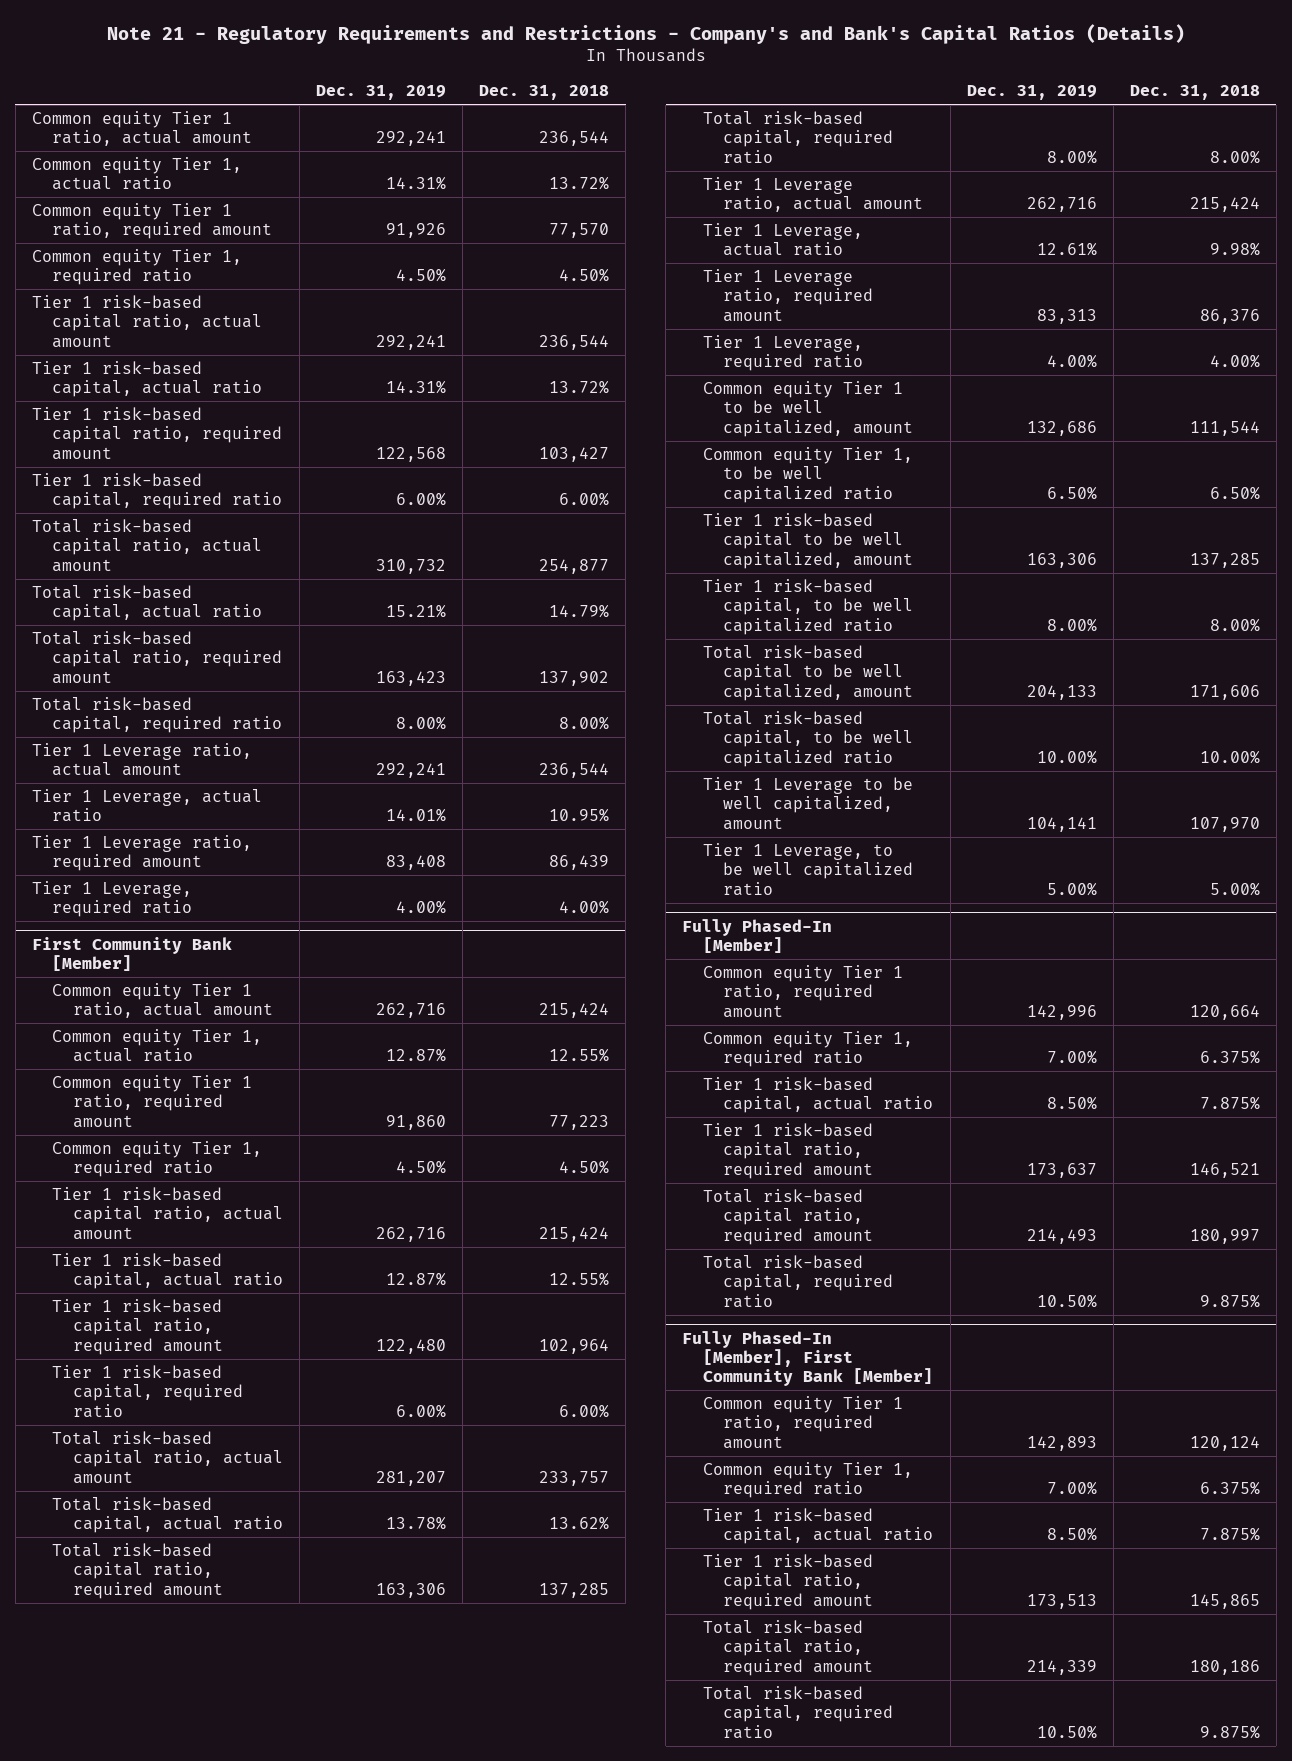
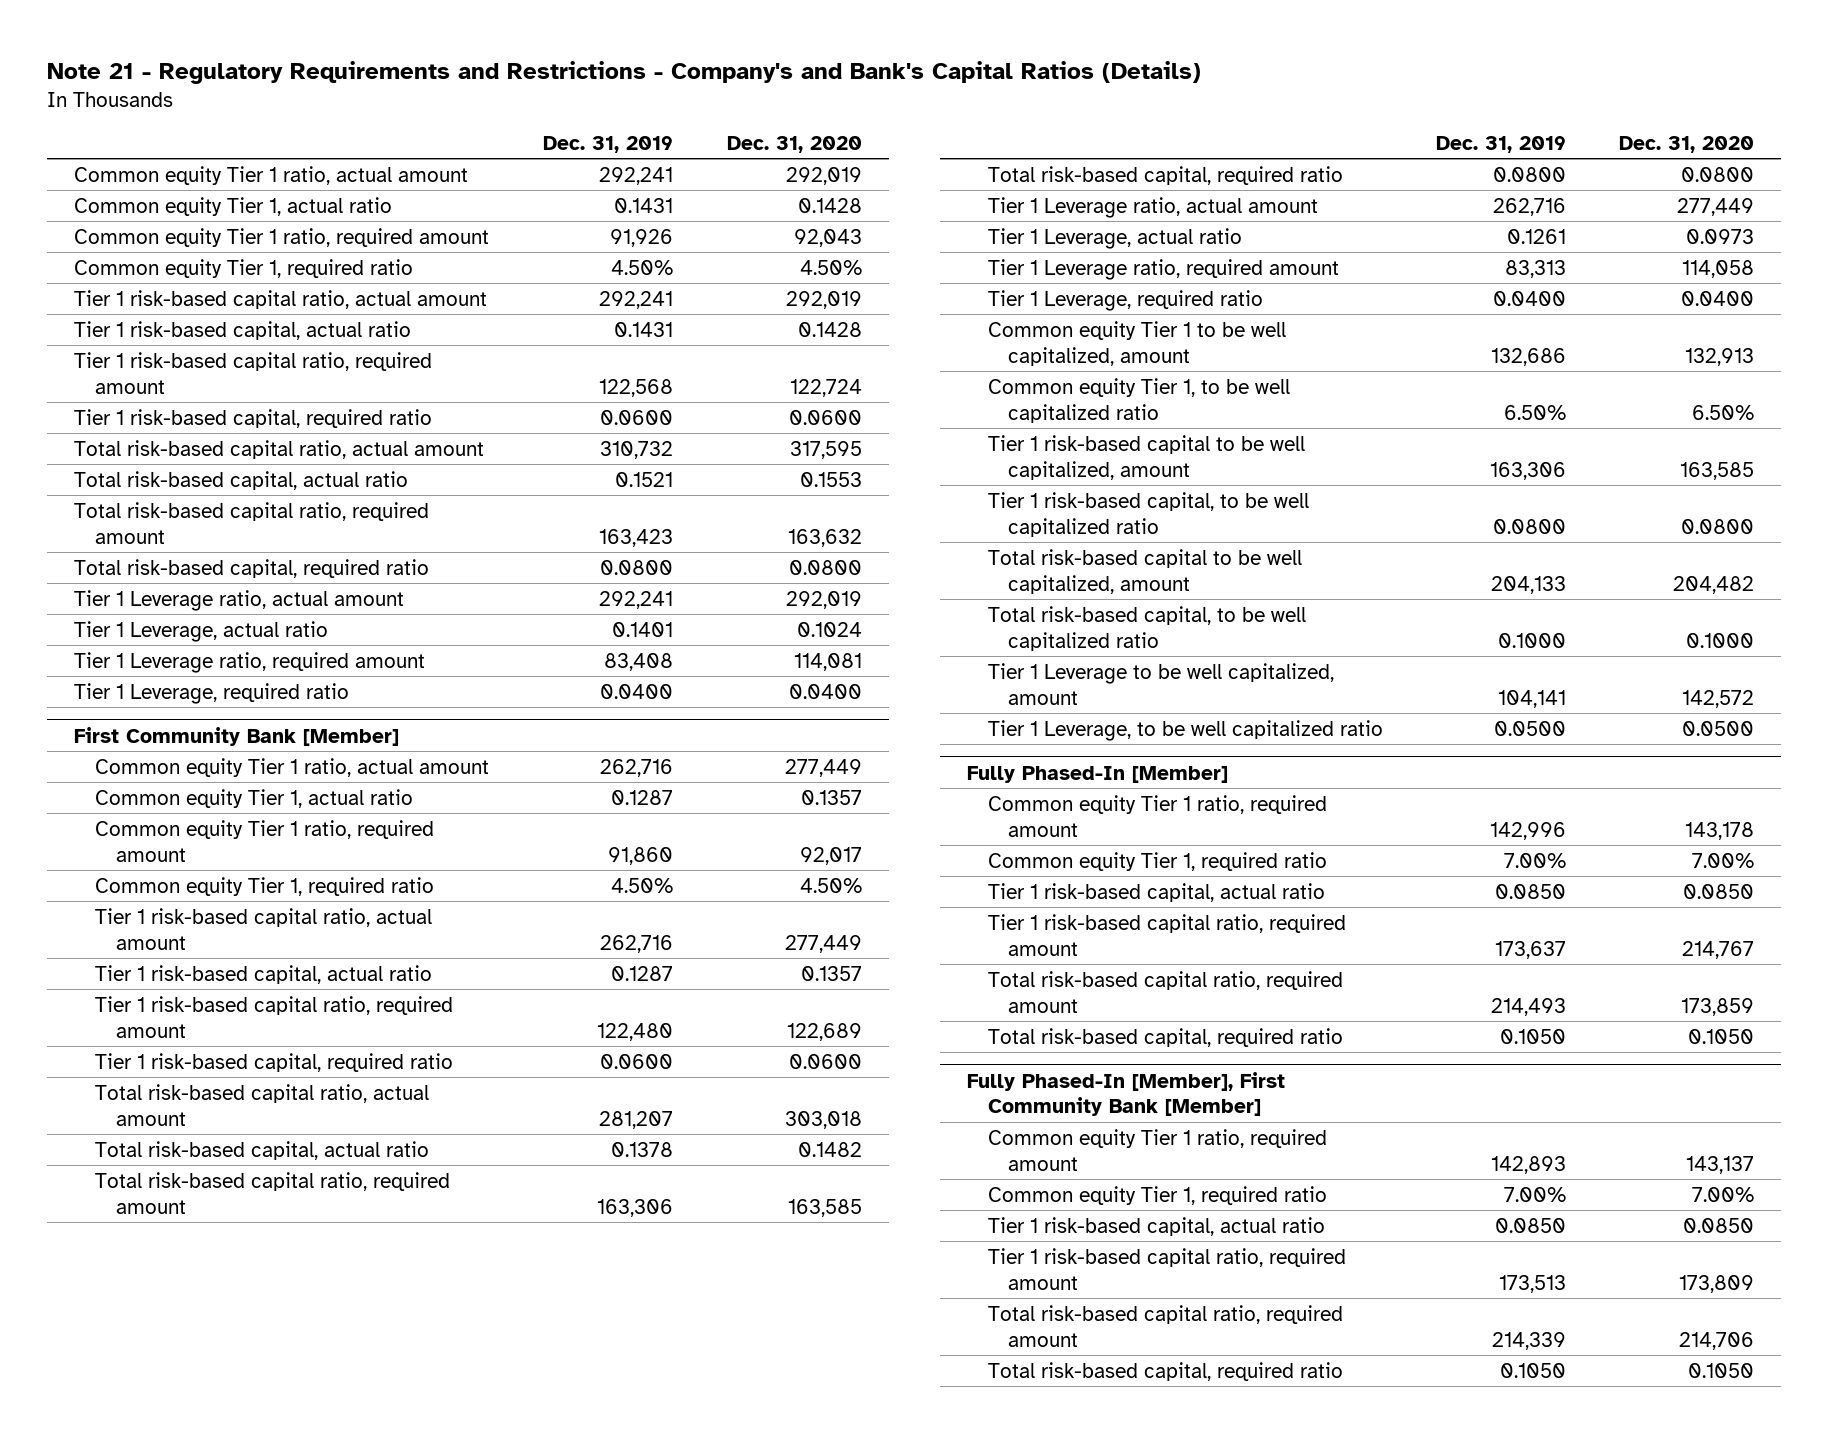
[479,85,610,101] Dec. 31, 2018 -> none
none -> [726,135,862,153] Dec. 31, 2020
[386,176,447,191] 14.31% -> [614,197,674,213] 0.1431
[386,380,447,395] 14.31% -> [614,321,674,337] 0.1431
[396,492,447,507] 6.00% -> [600,409,674,425] 0.0600
[386,604,447,619] 15.21% -> [615,471,674,487] 0.1521
[396,716,447,731] 8.00% -> [600,559,674,575] 0.0800
[386,808,447,823] 14.01% -> [612,621,674,637] 0.1401
[396,900,447,915] 4.00% -> [600,683,674,699] 0.0400
[386,1048,447,1063] 12.87% -> [611,789,674,805] 0.1287
[386,1272,447,1287] 12.87% -> [611,965,674,981] 0.1287
[396,1403,447,1418] 6.00% -> [600,1053,674,1069] 0.0600
[386,1516,447,1531] 13.78% -> [611,1141,674,1157] 0.1378
[1046,149,1097,164] 8.00% -> [1492,166,1566,182] 0.0800
[1036,242,1097,257] 12.61% -> [1506,228,1566,244] 0.1261
[1046,354,1097,369] 4.00% -> [1492,290,1566,306] 0.0400
[1046,617,1097,632] 8.00% -> [1492,518,1566,534] 0.0800
[1036,749,1097,764] 10.00% -> [1497,632,1566,648] 0.1000
[1046,881,1097,896] 5.00% -> [1493,720,1566,736] 0.0500
[1046,1096,1097,1111] 8.50% -> [1494,883,1566,899] 0.0850
[1036,1293,1097,1308] 10.50% -> [1499,1028,1566,1044] 0.1050
[1046,1527,1097,1542] 8.50% -> [1494,1217,1566,1233] 0.0850
[1036,1724,1097,1739] 10.50% -> [1499,1362,1566,1378] 0.1050

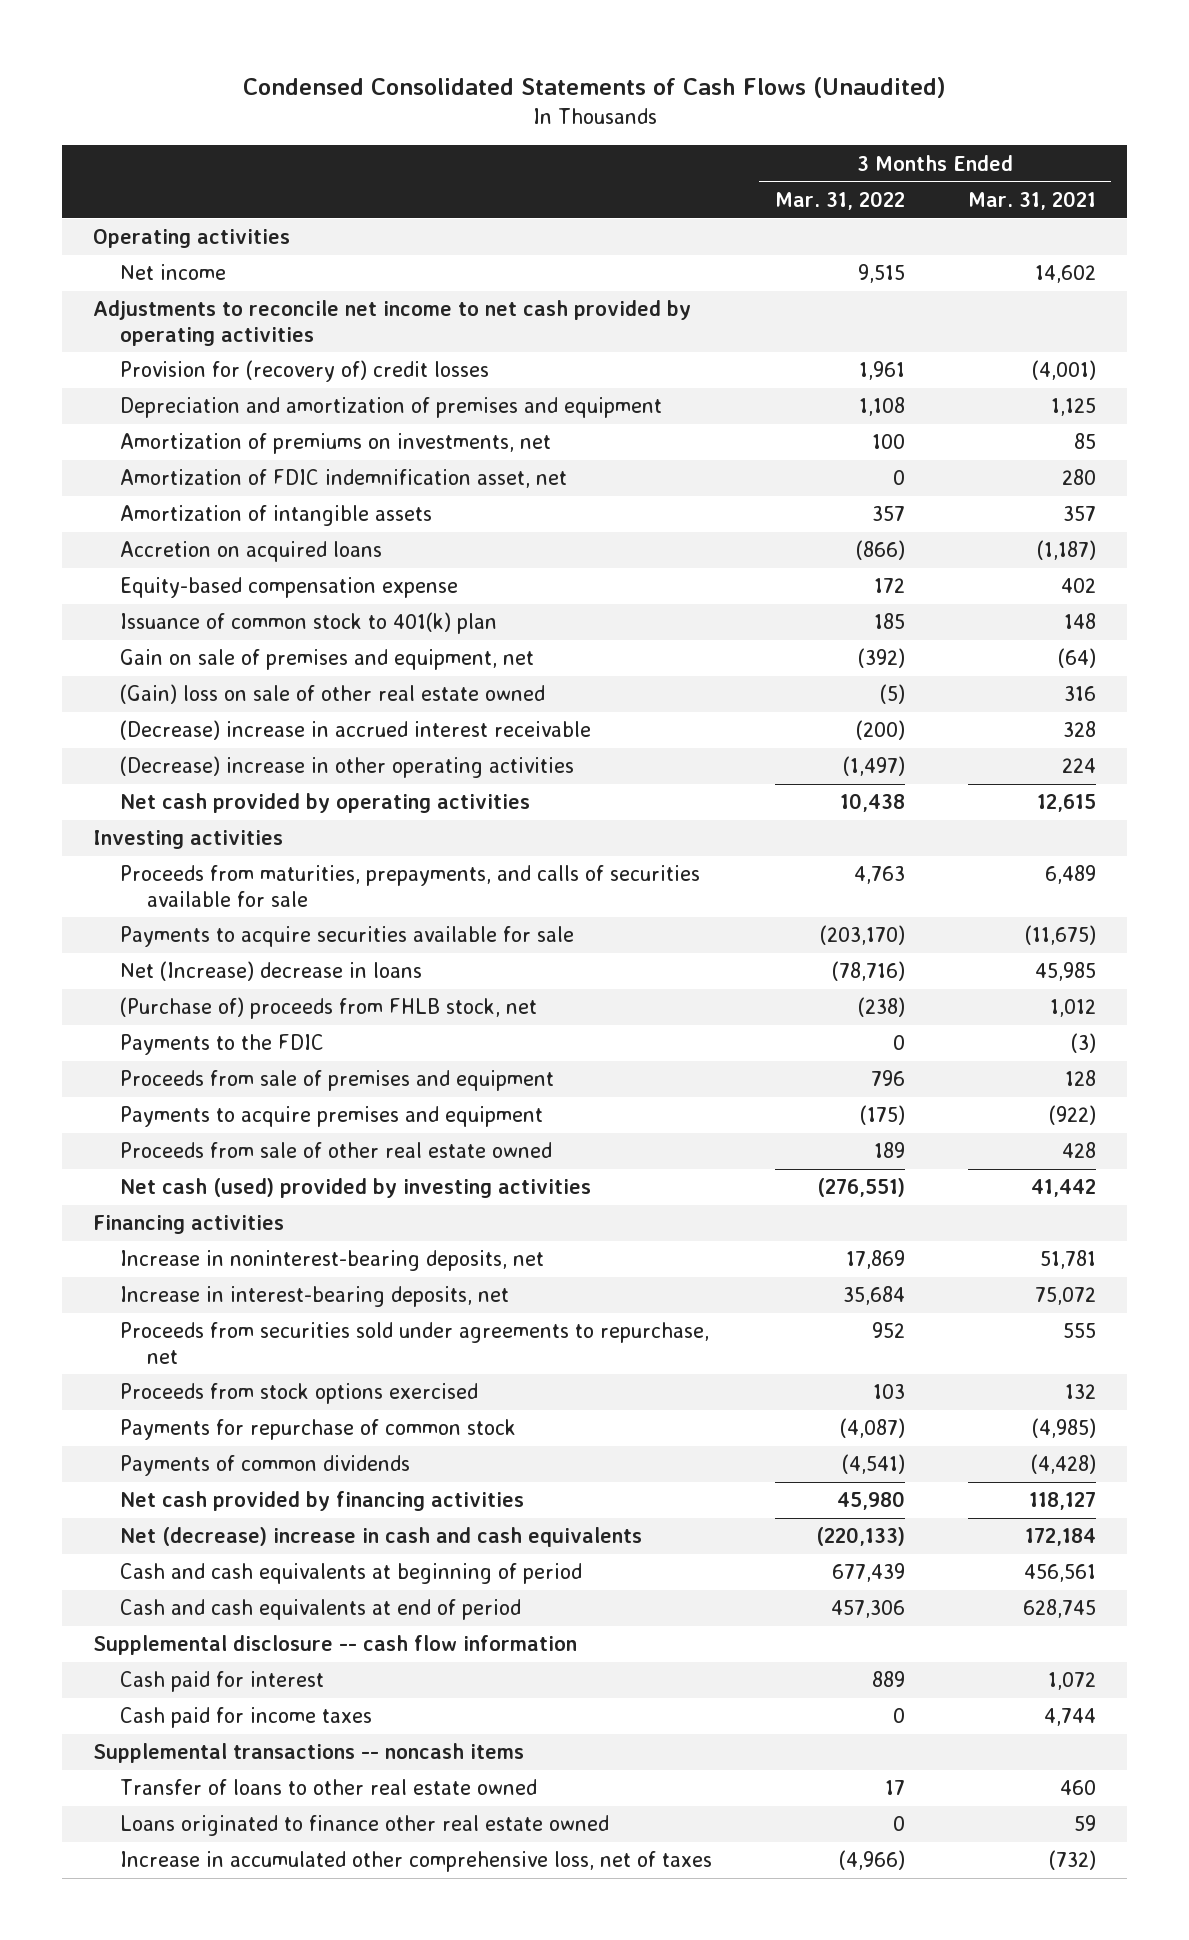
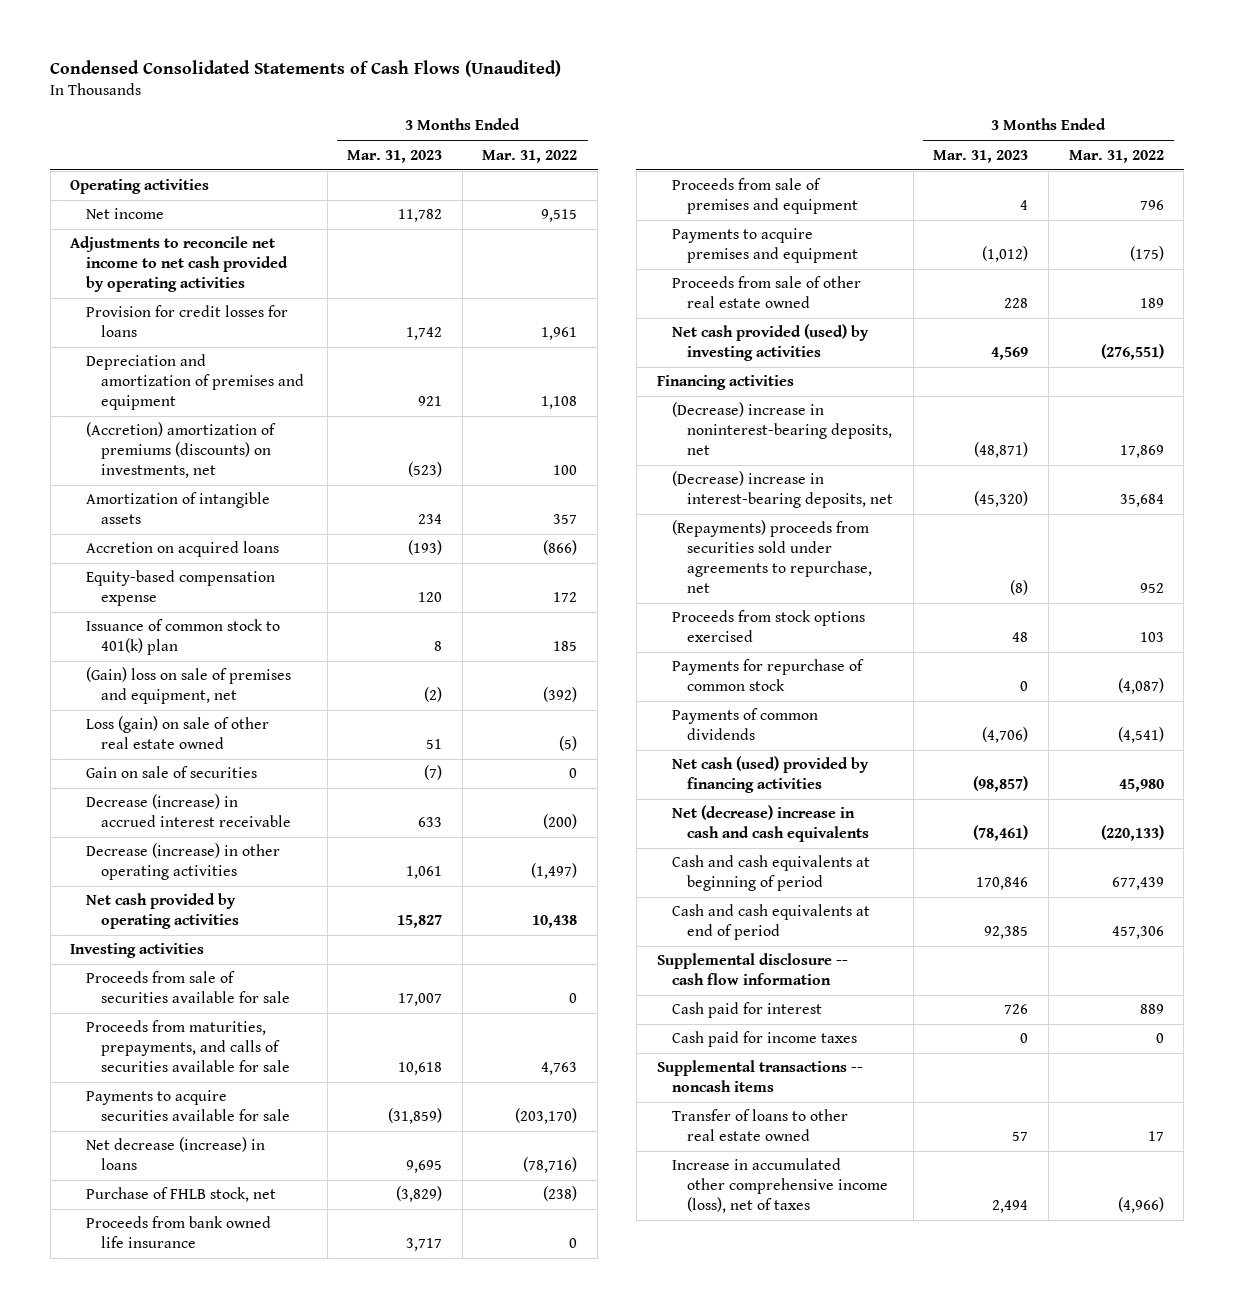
[967,190,1096,210] Mar. 31, 2021 -> none
none -> [347,149,443,163] Mar. 31, 2023
[120,360,490,383] Provision for (recovery of) credit losses -> [85,305,288,338] Provision for credit losses for loans
[120,469,568,489] Amortization of FDIC indemnification asset, net -> none
[120,433,552,455] Amortization of premiums on investments, net -> [85,422,276,479] (Accretion) amortization of premiums (discounts) on investments, net
[120,649,535,671] Gain on sale of premises and equipment, net -> [85,667,291,705] (Gain) loss on sale of premises and equipment, net
[120,684,546,705] (Gain) loss on sale of other real estate owned -> [85,716,269,750] Loss (gain) on sale of other real estate owned
none -> [85,766,257,779] Gain on sale of securities
[120,720,592,741] (Decrease) increase in accrued interest receivable -> [85,794,292,828] Decrease (increase) in accrued interest receivable
[120,756,575,779] (Decrease) increase in other operating activities -> [85,843,280,881] Decrease (increase) in other operating activities
none -> [85,971,291,1004] Proceeds from sale of securities available for sale
[120,1034,325,1056] Payments to the FDIC -> none
[120,961,423,982] Net (Increase) decrease in loans -> [85,1137,265,1171] Net decrease (increase) in loans
[120,997,538,1020] (Purchase of) proceeds from FHLB stock, net -> [85,1187,276,1203] Purchase of FHLB stock, net
none -> [85,1216,271,1249] Proceeds from bank owned life insurance
[120,1178,592,1199] Net cash (used) provided by investing activities -> [671,324,869,362] Net cash provided (used) by investing activities
[120,1250,545,1272] Increase in noninterest-bearing deposits, net -> [671,402,893,456] (Decrease) increase in noninterest-bearing deposits, net
[120,1286,510,1308] Increase in interest-bearing deposits, net -> [671,471,894,509] (Decrease) increase in interest-bearing deposits, net
[120,1322,710,1364] Proceeds from securities sold under agreements to repurchase, net -> [671,520,873,594] (Repayments) proceeds from securities sold under agreements to repurchase, net
[120,1491,525,1512] Net cash provided by financing activities -> [671,756,869,794] Net cash (used) provided by financing activities
[120,1815,610,1837] Loans originated to finance other real estate owned -> none
[120,1851,713,1873] Increase in accumulated other comprehensive loss, net of taxes -> [671,1158,889,1214] Increase in accumulated other comprehensive income (loss), net of taxes

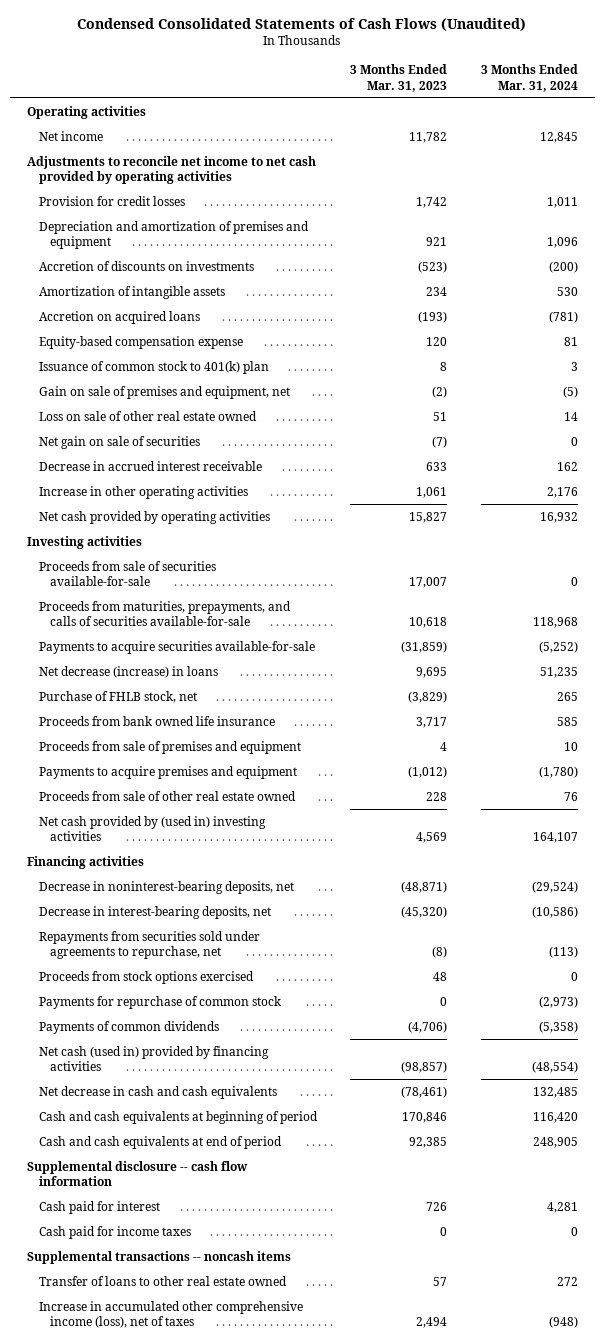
[482,149,578,163] Mar. 31, 2022 -> none
none -> [481,64,579,92] 3 Months Ended Mar. 31, 2024
[85,305,288,338] Provision for credit losses for loans -> [38,195,185,206] Provision for credit losses
[85,422,276,479] (Accretion) amortization of premiums (discounts) on investments, net -> [38,260,254,271] Accretion of discounts on investments
[85,667,291,705] (Gain) loss on sale of premises and equipment, net -> [38,385,290,399] Gain on sale of premises and equipment, net
[85,716,269,750] Loss (gain) on sale of other real estate owned -> [38,410,257,421] Loss on sale of other real estate owned
[85,766,257,779] Gain on sale of securities -> [38,435,200,449] Net gain on sale of securities
[85,794,292,828] Decrease (increase) in accrued interest receivable -> [38,460,262,471] Decrease in accrued interest receivable
[85,843,280,881] Decrease (increase) in other operating activities -> [38,485,248,499] Increase in other operating activities
[85,971,291,1004] Proceeds from sale of securities available for sale -> [38,560,216,587] Proceeds from sale of securities available-for-sale
[85,1020,291,1073] Proceeds from maturities, prepayments, and calls of securities available for sale -> [38,600,291,627] Proceeds from maturities, prepayments, and calls of securities available-for-sale
[85,1090,291,1122] Payments to acquire securities available for sale -> [38,640,315,654] Payments to acquire securities available-for-sale
[671,324,869,362] Net cash provided (used) by investing activities -> [38,815,266,842] Net cash provided by (used in) investing activities
[671,402,893,456] (Decrease) increase in noninterest-bearing deposits, net -> [38,880,294,894] Decrease in noninterest-bearing deposits, net
[671,471,894,509] (Decrease) increase in interest-bearing deposits, net -> [38,905,271,919] Decrease in interest-bearing deposits, net
[671,520,873,594] (Repayments) proceeds from securities sold under agreements to repurchase, net -> [38,930,260,960] Repayments from securities sold under agreements to repurchase, net
[671,756,869,794] Net cash (used) provided by financing activities -> [38,1045,269,1072] Net cash (used in) provided by financing activities
[671,805,870,843] Net (decrease) increase in cash and cash equivalents -> [38,1085,277,1099] Net decrease in cash and cash equivalents

